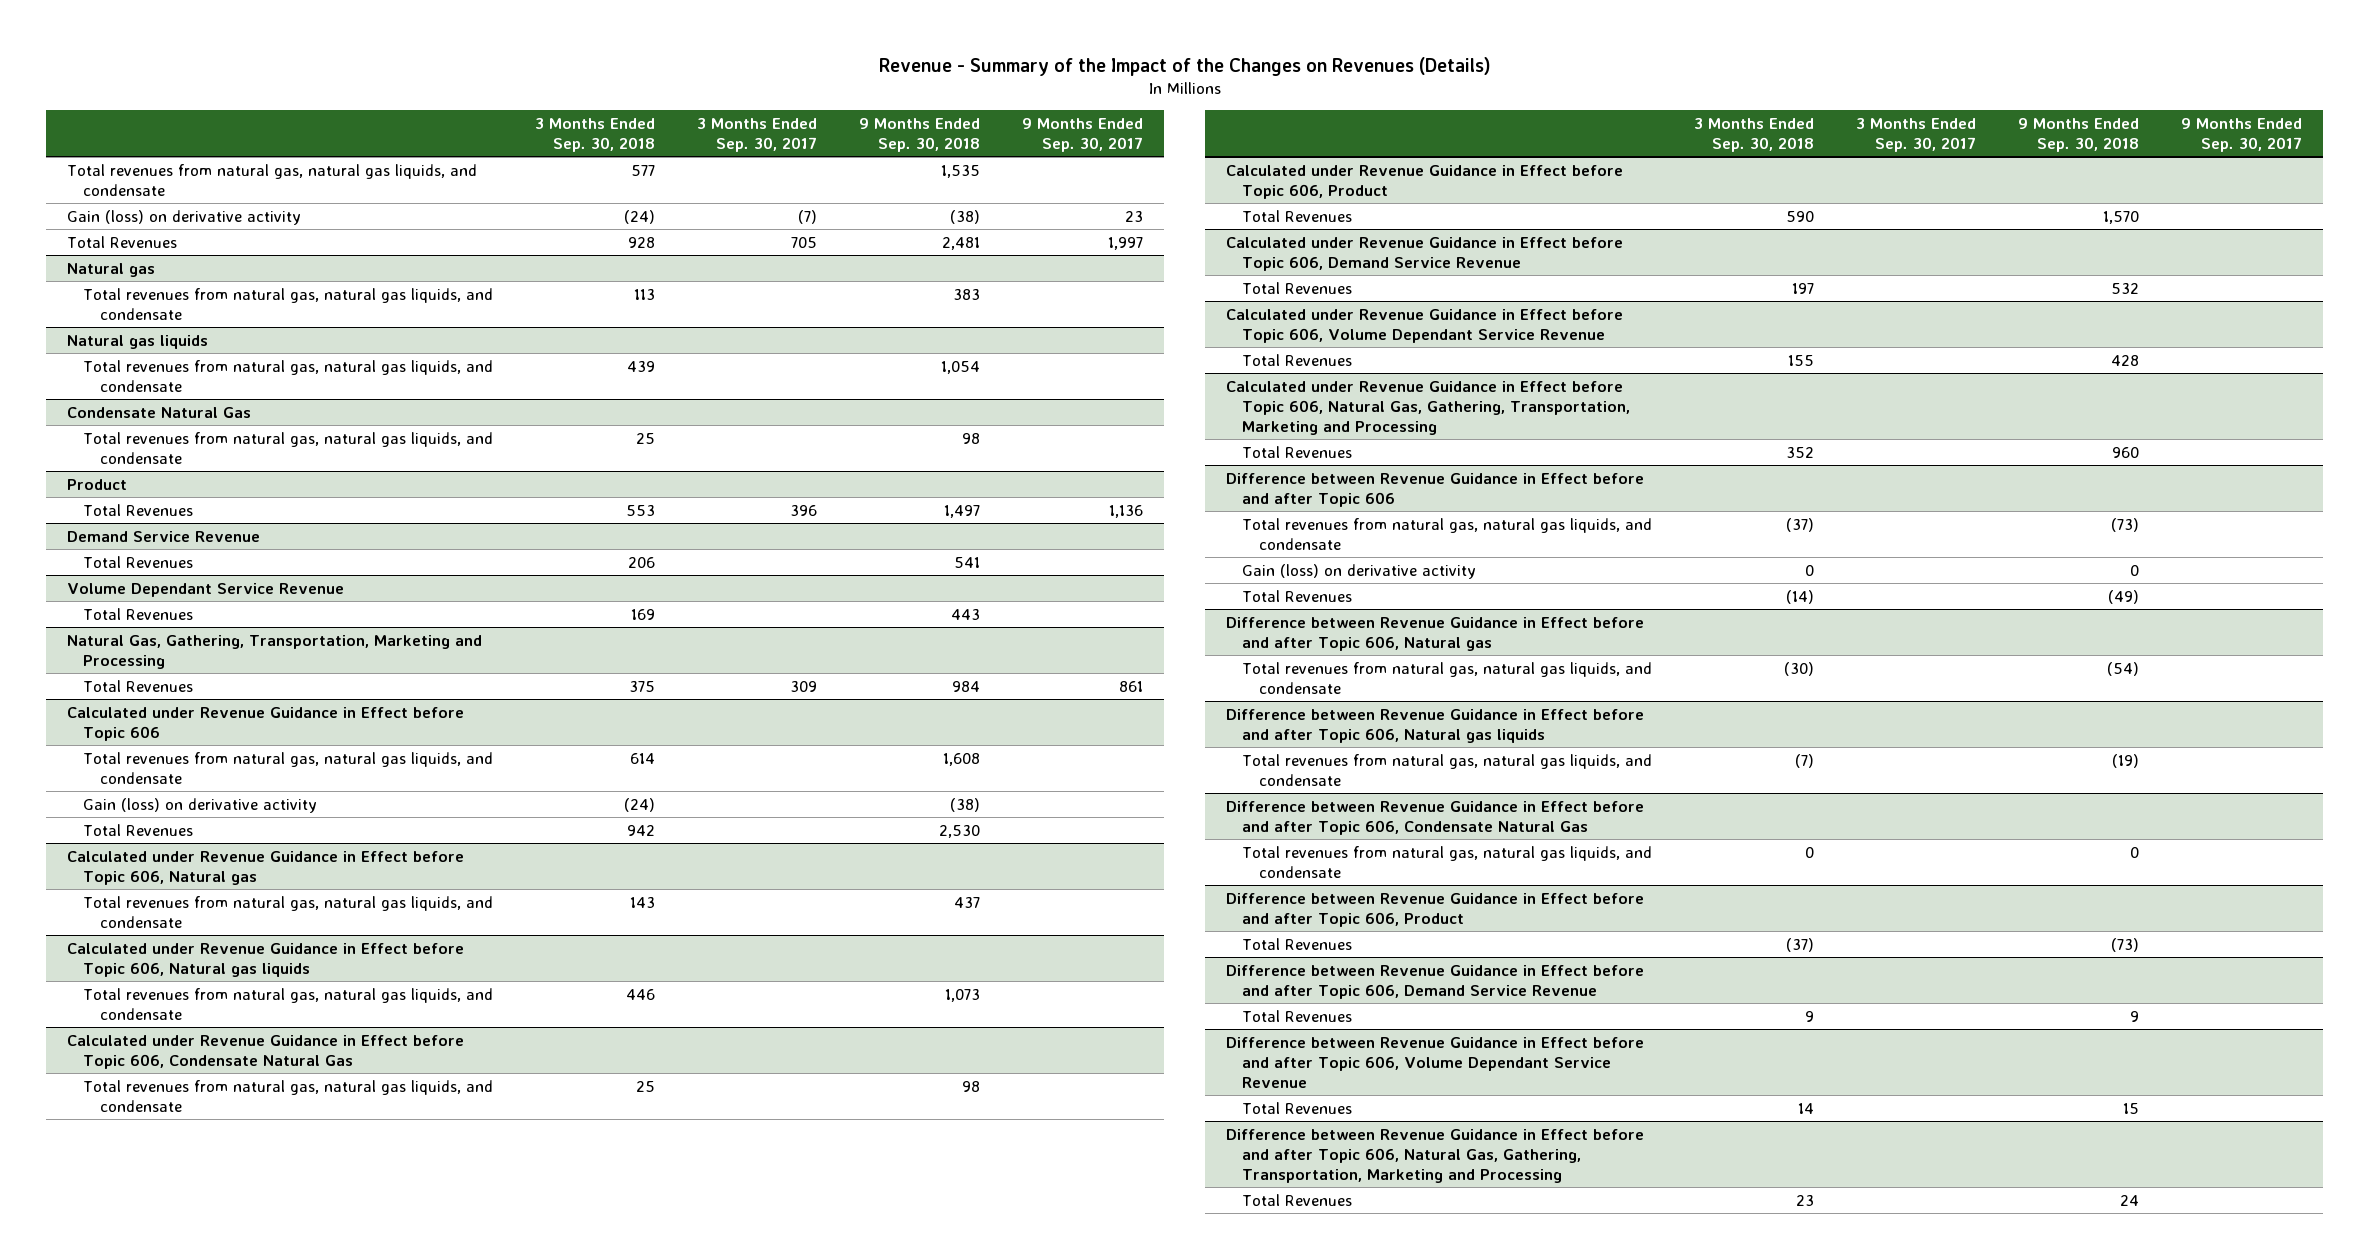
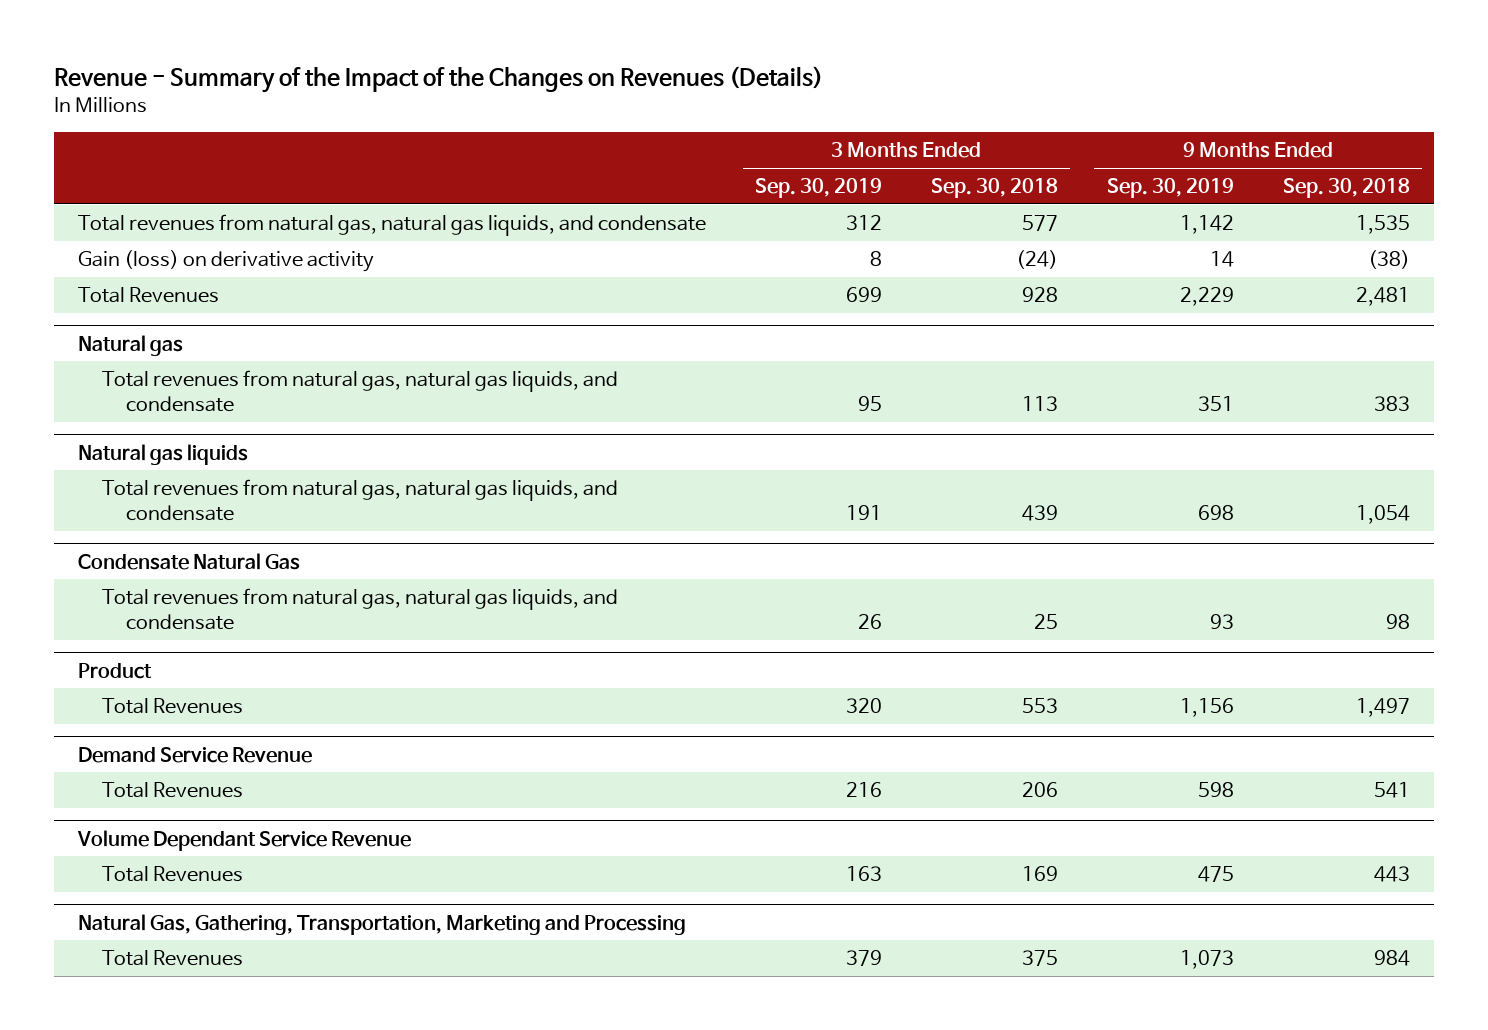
[697,117,818,152] 3 Months Ended Sep. 30, 2017 -> none
[1022,117,1144,152] 9 Months Ended Sep. 30, 2017 -> none
none -> [754,178,882,199] Sep. 30, 2019
none -> [1106,178,1234,199] Sep. 30, 2019
[67,706,465,741] Calculated under Revenue Guidance in Effect before Topic 606 -> none
[83,751,494,784] Total revenues from natural gas, natural gas liquids, and condensate -> none
[83,797,318,813] Gain (loss) on derivative activity -> none
[83,823,194,836] Total Revenues -> none
[67,850,465,885] Calculated under Revenue Guidance in Effect before Topic 606, Natural gas -> none
[83,895,494,928] Total revenues from natural gas, natural gas liquids, and condensate -> none
[67,942,465,977] Calculated under Revenue Guidance in Effect before Topic 606, Natural gas liquids -> none
[83,987,494,1020] Total revenues from natural gas, natural gas liquids, and condensate -> none
[67,1034,465,1069] Calculated under Revenue Guidance in Effect before Topic 606, Condensate Natural Gas -> none
[83,1079,494,1112] Total revenues from natural gas, natural gas liquids, and condensate -> none
[1226,164,1624,199] Calculated under Revenue Guidance in Effect before Topic 606, Product -> none
[1242,209,1353,222] Total Revenues -> none
[1226,236,1624,271] Calculated under Revenue Guidance in Effect before Topic 606, Demand Service Revenue -> none
[1242,281,1353,294] Total Revenues -> none
[1226,308,1624,343] Calculated under Revenue Guidance in Effect before Topic 606, Volume Dependant Service Revenue -> none
[1242,353,1353,366] Total Revenues -> none
[1226,380,1631,435] Calculated under Revenue Guidance in Effect before Topic 606, Natural Gas, Gathering, Transportation, Marketing and Processing -> none
[1242,445,1353,458] Total Revenues -> none
[1226,472,1645,507] Difference between Revenue Guidance in Effect before and after Topic 606 -> none
[1242,517,1653,550] Total revenues from natural gas, natural gas liquids, and condensate -> none
[1242,563,1477,579] Gain (loss) on derivative activity -> none
[1242,589,1353,602] Total Revenues -> none
[1226,616,1645,651] Difference between Revenue Guidance in Effect before and after Topic 606, Natural gas -> none
[1242,661,1653,694] Total revenues from natural gas, natural gas liquids, and condensate -> none
[1226,708,1645,743] Difference between Revenue Guidance in Effect before and after Topic 606, Natural gas liquids -> none
[1242,753,1653,786] Total revenues from natural gas, natural gas liquids, and condensate -> none
[1226,800,1645,835] Difference between Revenue Guidance in Effect before and after Topic 606, Condensate Natural Gas -> none
[1242,845,1653,878] Total revenues from natural gas, natural gas liquids, and condensate -> none
[1226,892,1645,927] Difference between Revenue Guidance in Effect before and after Topic 606, Product -> none
[1242,937,1353,950] Total Revenues -> none
[1226,964,1645,999] Difference between Revenue Guidance in Effect before and after Topic 606, Demand Service Revenue -> none
[1242,1009,1353,1022] Total Revenues -> none
[1226,1036,1645,1088] Difference between Revenue Guidance in Effect before and after Topic 606, Volume Dependant Service Revenue -> none
[1242,1101,1353,1114] Total Revenues -> none
[1226,1128,1645,1183] Difference between Revenue Guidance in Effect before and after Topic 606, Natural Gas, Gathering, Transportation, Marketing and Processing -> none
[1242,1193,1353,1206] Total Revenues -> none

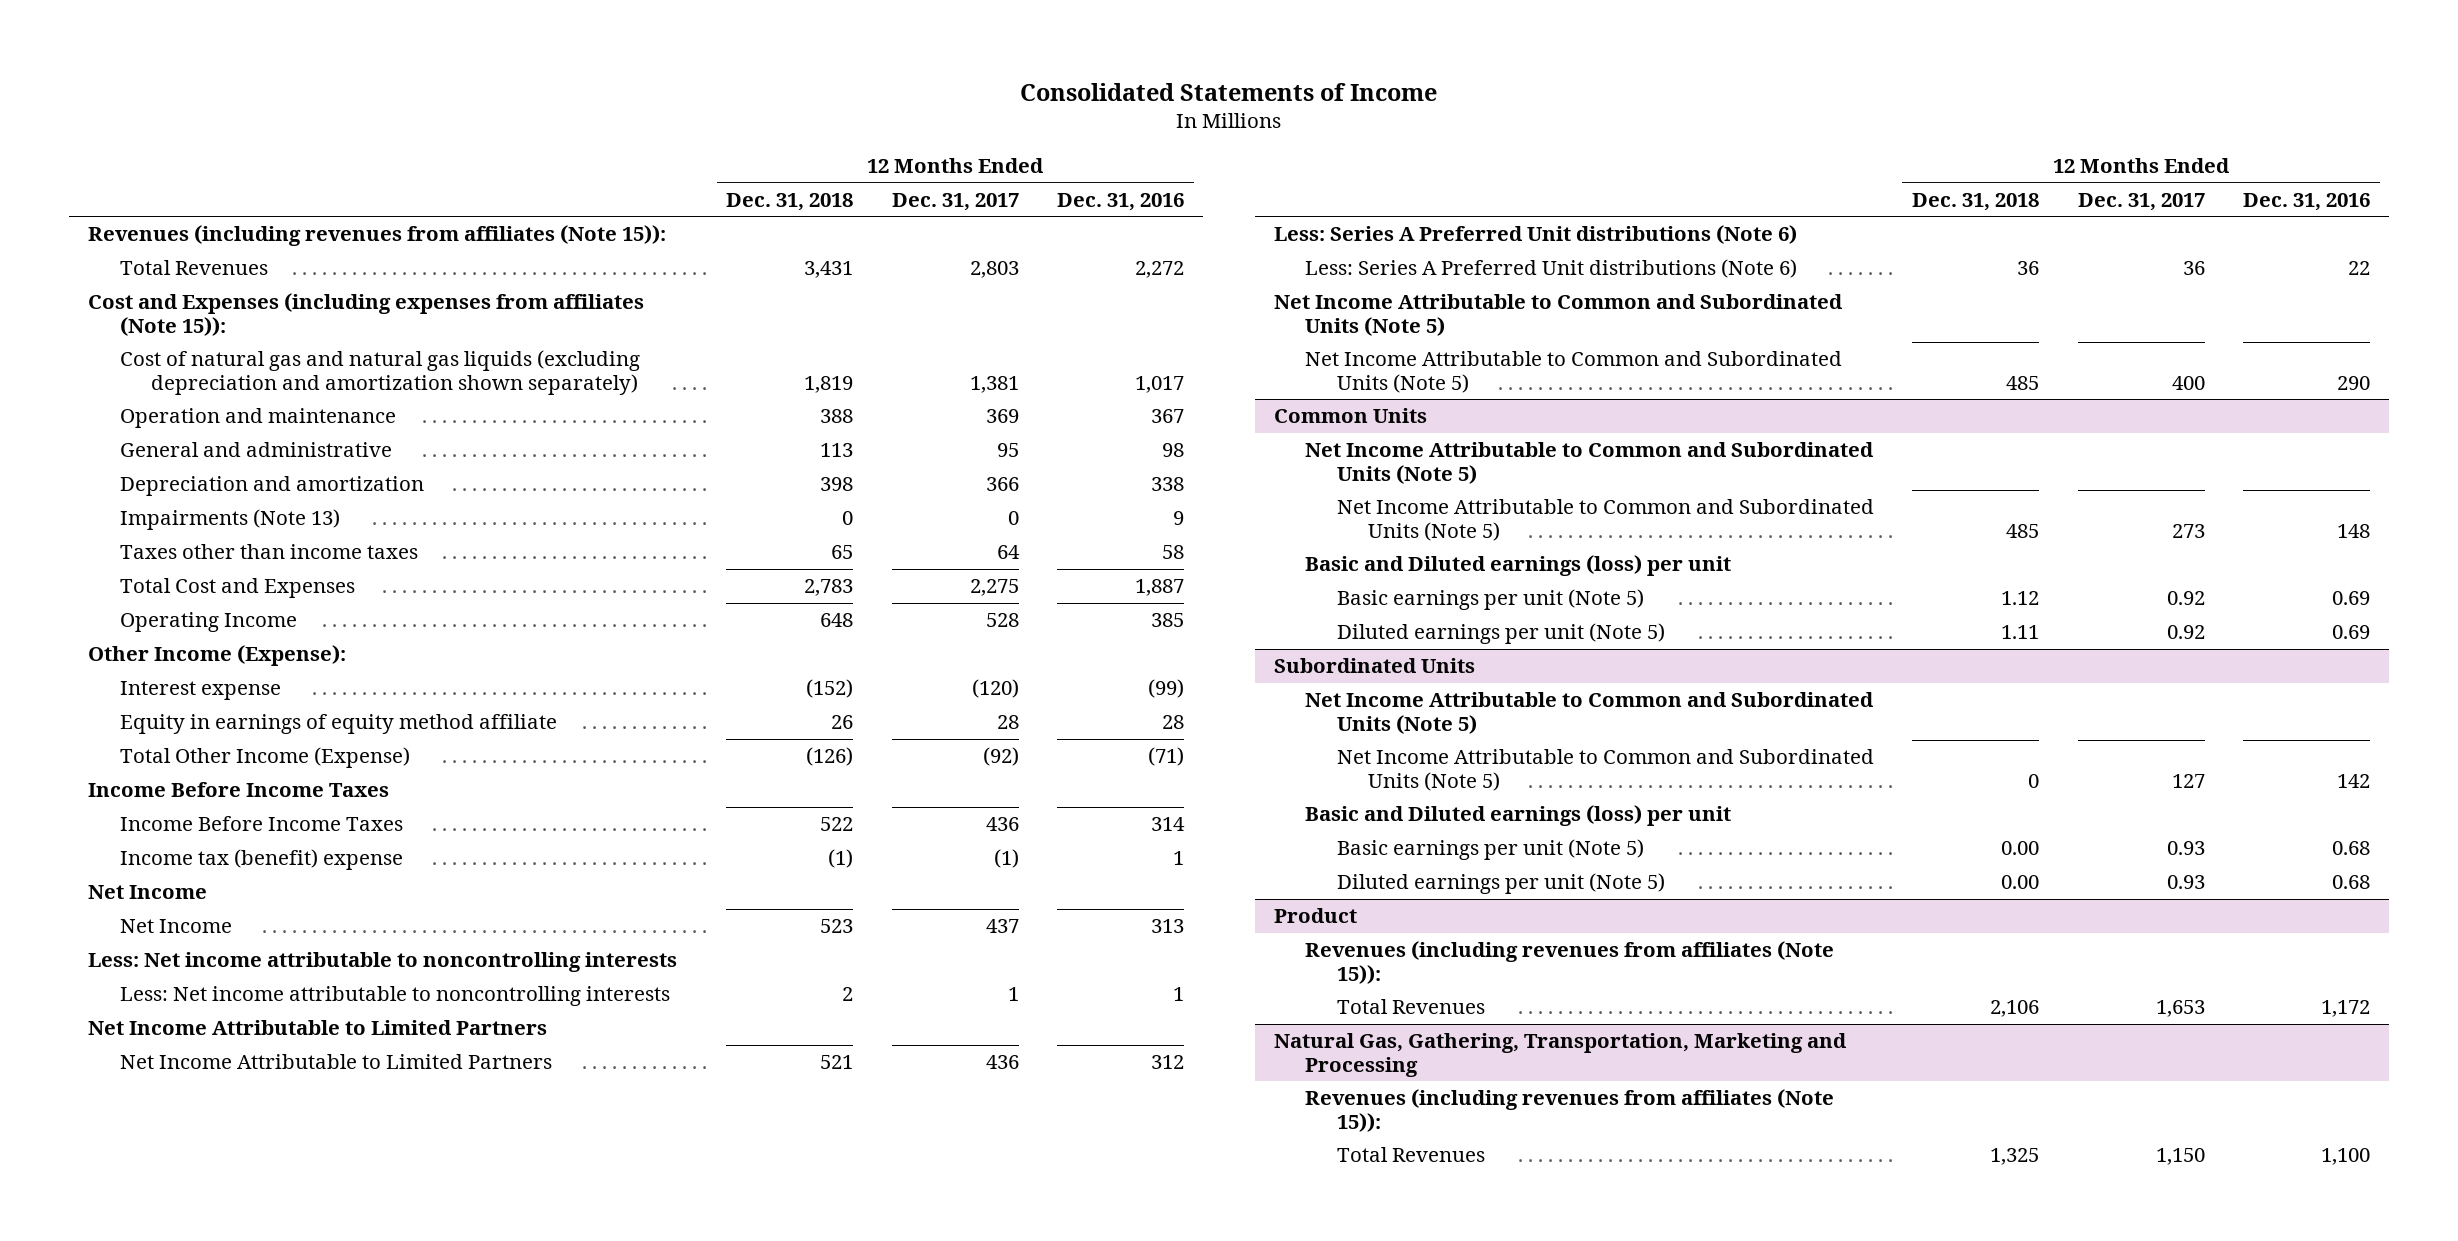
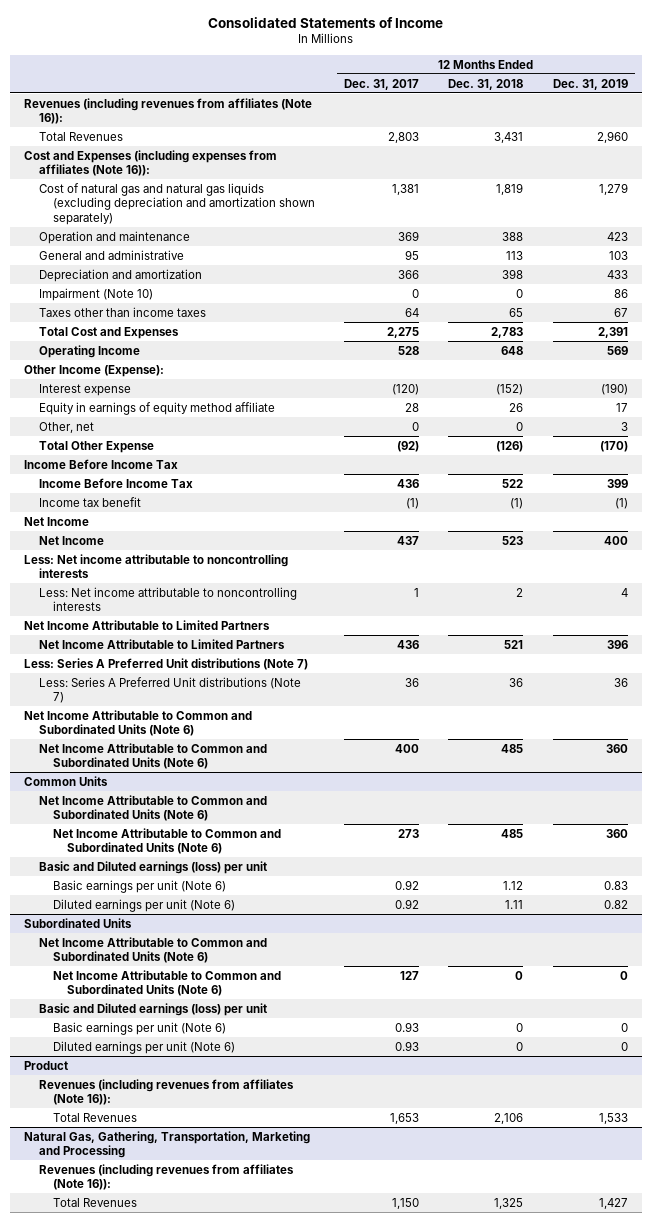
[1057,192,1185,211] Dec. 31, 2016 -> none
none -> [552,78,628,90] Dec. 31, 2019
[88,225,667,247] Revenues (including revenues from affiliates (Note 15)): -> [24,97,313,125] Revenues (including revenues from affiliates (Note 16)):
[88,293,645,336] Cost and Expenses (including expenses from affiliates (Note 15)): -> [24,149,278,177] Cost and Expenses (including expenses from affiliates (Note 16)):
[119,509,340,531] Impairments (Note 13) -> [38,287,153,301] Impairment (Note 10)
none -> [38,421,94,433] Other, net
[119,747,410,769] Total Other Income (Expense) -> [38,440,154,453] Total Other Expense
[88,782,390,798] Income Before Income Taxes -> [24,458,179,469] Income Before Income Tax
[119,816,403,832] Income Before Income Taxes -> [38,477,193,488] Income Before Income Tax
[119,849,403,871] Income tax (benefit) expense -> [38,496,141,507] Income tax benefit
[1273,225,1797,245] Less: Series A Preferred Unit distributions (Note 6) -> [24,657,309,670] Less: Series A Preferred Unit distributions (Note 7)
[1305,259,1798,279] Less: Series A Preferred Unit distributions (Note 6) -> [38,676,301,704] Less: Series A Preferred Unit distributions (Note 7)
[1273,294,1843,336] Net Income Attributable to Common and Subordinated Units (Note 5) -> [24,709,253,737] Net Income Attributable to Common and Subordinated Units (Note 6)
[1305,351,1843,393] Net Income Attributable to Common and Subordinated Units (Note 5) -> [38,742,267,770] Net Income Attributable to Common and Subordinated Units (Note 6)
[1305,442,1875,484] Net Income Attributable to Common and Subordinated Units (Note 5) -> [38,794,267,822] Net Income Attributable to Common and Subordinated Units (Note 6)
[1336,499,1874,541] Net Income Attributable to Common and Subordinated Units (Note 5) -> [53,827,282,855] Net Income Attributable to Common and Subordinated Units (Note 6)
[1336,589,1644,611] Basic earnings per unit (Note 5) -> [53,879,227,893] Basic earnings per unit (Note 6)
[1336,623,1665,645] Diluted earnings per unit (Note 5) -> [53,898,236,912] Diluted earnings per unit (Note 6)
[1305,692,1875,734] Net Income Attributable to Common and Subordinated Units (Note 5) -> [38,936,267,964] Net Income Attributable to Common and Subordinated Units (Note 6)
[1336,749,1874,791] Net Income Attributable to Common and Subordinated Units (Note 5) -> [53,969,282,997] Net Income Attributable to Common and Subordinated Units (Note 6)
[1336,839,1644,861] Basic earnings per unit (Note 5) -> [53,1021,227,1035] Basic earnings per unit (Note 6)
[2001,841,2040,856] 0.00 -> [516,1022,524,1032] 0
[1336,873,1665,895] Diluted earnings per unit (Note 5) -> [53,1040,236,1054] Diluted earnings per unit (Note 6)
[2001,875,2040,890] 0.00 -> [516,1041,524,1051] 0
[1305,941,1835,984] Revenues (including revenues from affiliates (Note 15)): -> [38,1078,294,1106] Revenues (including revenues from affiliates (Note 16)):
[1305,1089,1835,1132] Revenues (including revenues from affiliates (Note 15)): -> [38,1163,294,1191] Revenues (including revenues from affiliates (Note 16)):

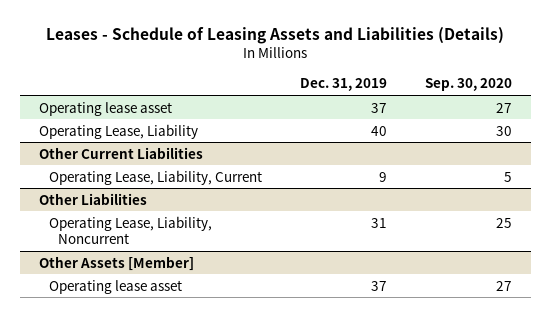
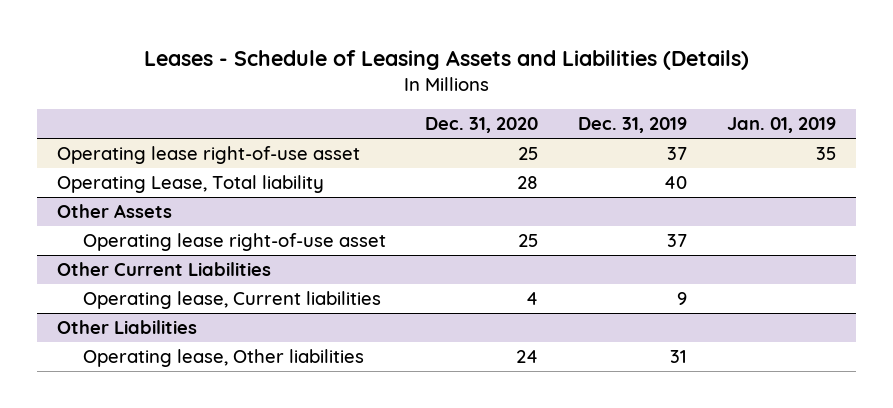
[425,78,513,92] Sep. 30, 2020 -> none
none -> [425,117,539,134] Dec. 31, 2020
none -> [727,117,837,134] Jan. 01, 2019
[38,101,172,116] Operating lease asset -> [56,146,360,165] Operating lease right-of-use asset
[38,123,198,139] Operating Lease, Liability -> [56,175,324,194] Operating Lease, Total liability
none -> [56,204,172,219] Other Assets
none -> [82,233,386,252] Operating lease right-of-use asset
[48,169,262,185] Operating Lease, Liability, Current -> [82,291,381,310] Operating lease, Current liabilities
[38,255,194,271] Other Assets [Member] -> none
[48,279,182,294] Operating lease asset -> none
[48,215,212,245] Operating Lease, Liability, Noncurrent -> [82,349,364,368] Operating lease, Other liabilities

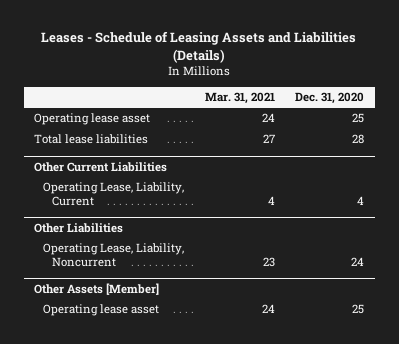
[578,117,688,134] Dec. 31, 2019 -> none
[727,117,837,134] Jan. 01, 2019 -> none
none -> [204,92,275,105] Mar. 31, 2021
[56,204,172,219] Other Assets -> none
[82,233,386,252] Operating lease right-of-use asset -> none
[56,146,360,165] Operating lease right-of-use asset -> [34,113,151,126] Operating lease asset
[56,175,324,194] Operating Lease, Total liability -> [34,134,149,145] Total lease liabilities
[82,291,381,310] Operating lease, Current liabilities -> [43,182,185,207] Operating Lease, Liability, Current
[82,349,364,368] Operating lease, Other liabilities -> [43,243,185,268] Operating Lease, Liability, Noncurrent
none -> [34,283,160,296] Other Assets [Member]
none -> [43,304,160,317] Operating lease asset

